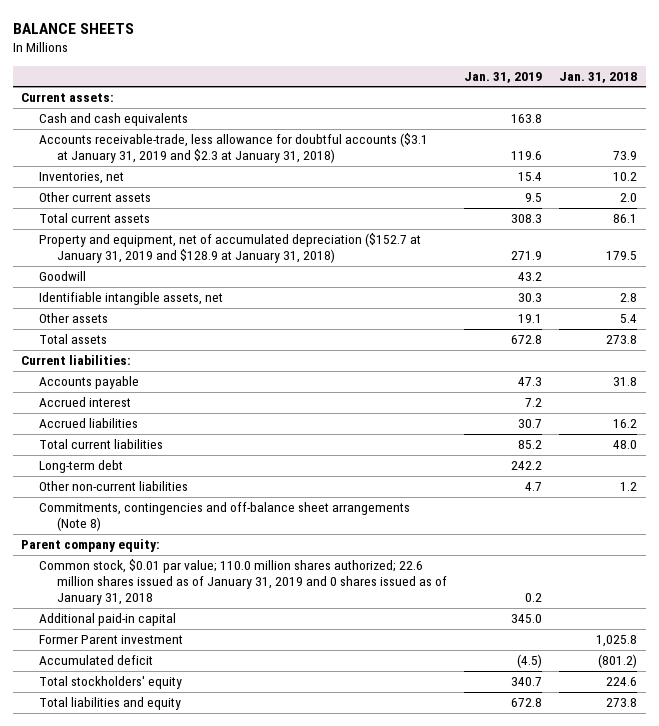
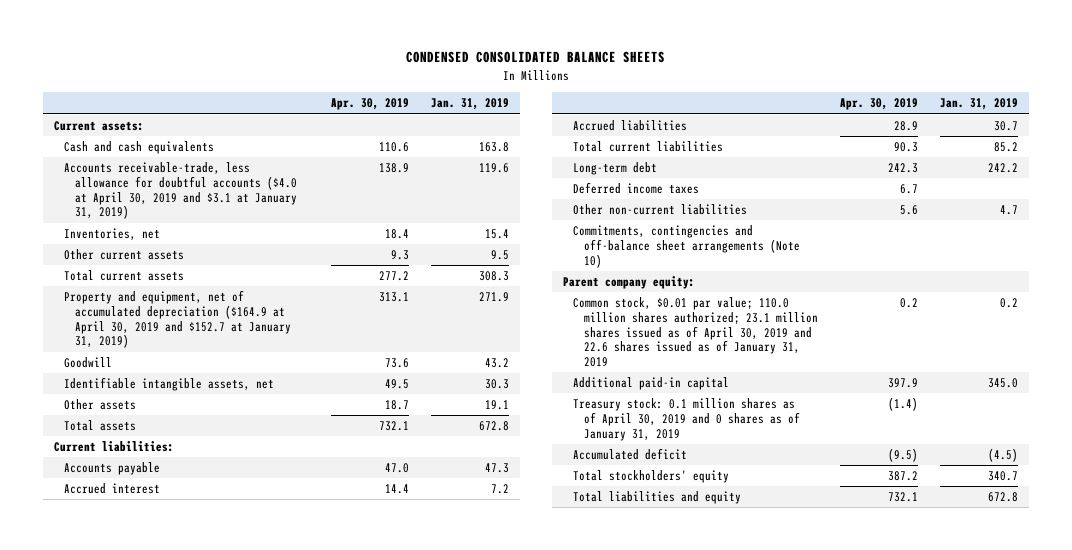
[12,22,134,34] BALANCE SHEETS -> [405,51,665,64] CONDENSED CONSOLIDATED BALANCE SHEETS
[559,71,638,83] Jan. 31, 2018 -> none
none -> [331,98,410,111] Apr. 30, 2019
[39,133,429,164] Accounts receivable-trade, less allowance for doubtful accounts ($3.1 at January 31, 2019 and $2.3 at January 31, 2018) -> [64,162,298,220] Accounts receivable-trade, less allowance for doubtful accounts ($4.0 at April 30, 2019 and $3.1 at January 31, 2019)
[39,233,422,264] Property and equipment, net of accumulated depreciation ($152.7 at January 31, 2019 and $128.9 at January 31, 2018) -> [64,290,292,349] Property and equipment, net of accumulated depreciation ($164.9 at April 30, 2019 and $152.7 at January 31, 2019)
none -> [573,182,700,195] Deferred income taxes
[39,502,411,532] Commitments, contingencies and off-balance sheet arrangements (Note 8) -> [573,225,801,268] Commitments, contingencies and off-balance sheet arrangements (Note 10)
[39,559,447,606] Common stock, $0.01 par value; 110.0 million shares authorized; 22.6 million shares issued as of January 31, 2019 and 0 shares issued as of January 31, 2018 -> [573,297,819,368] Common stock, $0.01 par value; 110.0 million shares authorized; 23.1 million shares issued as of April 30, 2019 and 22.6 shares issued as of January 31, 2019
[39,635,184,645] Former Parent investment -> none
none -> [573,398,801,441] Treasury stock: 0.1 million shares as of April 30, 2019 and 0 shares as of January 31, 2019

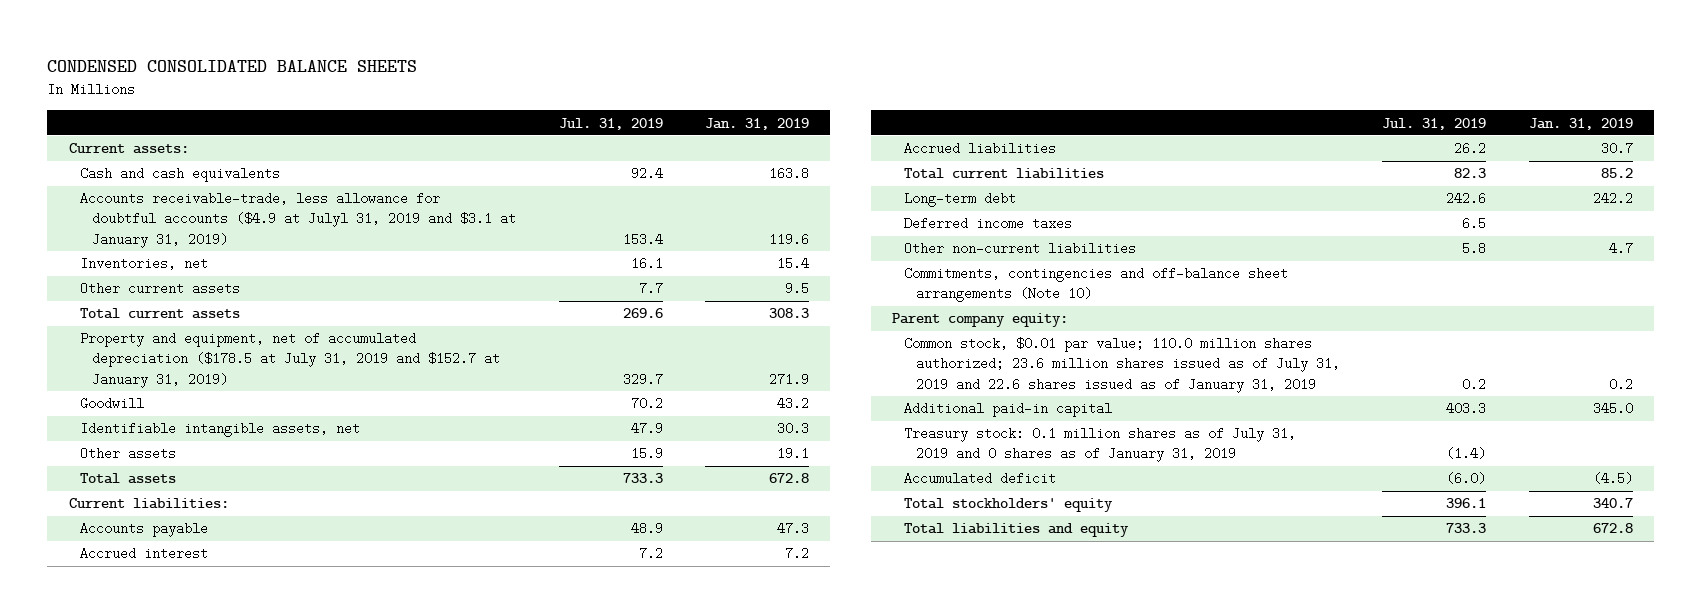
[331,98,410,111] Apr. 30, 2019 -> none
none -> [558,117,663,130] Jul. 31, 2019
[64,162,298,220] Accounts receivable-trade, less allowance for doubtful accounts ($4.0 at April 30, 2019 and $3.1 at January 31, 2019) -> [80,192,516,248] Accounts receivable-trade, less allowance for doubtful accounts ($4.9 at Julyl 31, 2019 and $3.1 at January 31, 2019)
[64,290,292,349] Property and equipment, net of accumulated depreciation ($164.9 at April 30, 2019 and $152.7 at January 31, 2019) -> [80,332,500,388] Property and equipment, net of accumulated depreciation ($178.5 at July 31, 2019 and $152.7 at January 31, 2019)
[573,297,819,368] Common stock, $0.01 par value; 110.0 million shares authorized; 23.1 million shares issued as of April 30, 2019 and 22.6 shares issued as of January 31, 2019 -> [903,337,1340,393] Common stock, $0.01 par value; 110.0 million shares authorized; 23.6 million shares issued as of July 31, 2019 and 22.6 shares issued as of January 31, 2019
[573,398,801,441] Treasury stock: 0.1 million shares as of April 30, 2019 and 0 shares as of January 31, 2019 -> [903,427,1296,463] Treasury stock: 0.1 million shares as of July 31, 2019 and 0 shares as of January 31, 2019

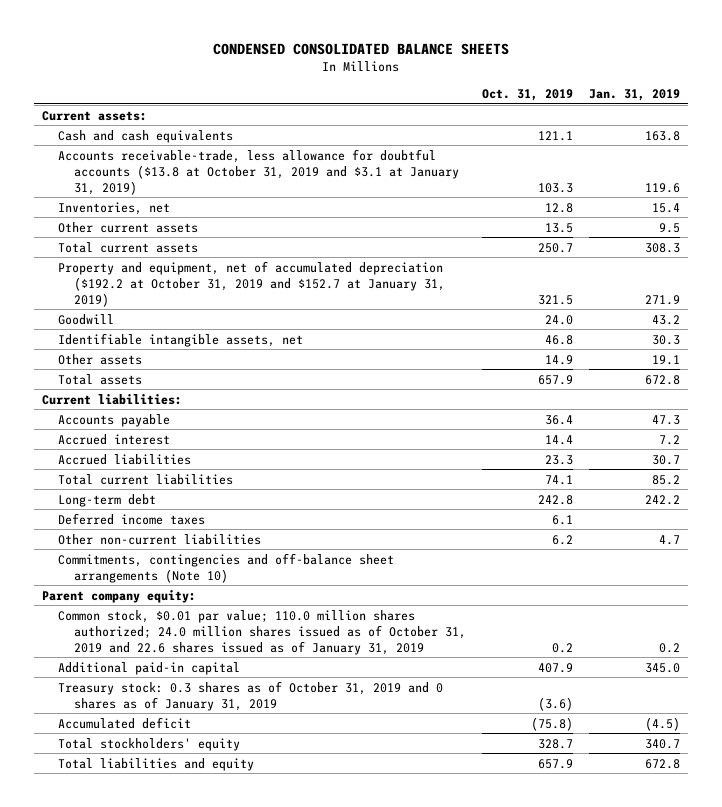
[558,117,663,130] Jul. 31, 2019 -> none
none -> [482,89,574,102] Oct. 31, 2019
[80,192,516,248] Accounts receivable-trade, less allowance for doubtful accounts ($4.9 at Julyl 31, 2019 and $3.1 at January 31, 2019) -> [58,148,460,195] Accounts receivable-trade, less allowance for doubtful accounts ($13.8 at October 31, 2019 and $3.1 at January 31, 2019)
[80,332,500,388] Property and equipment, net of accumulated depreciation ($178.5 at July 31, 2019 and $152.7 at January 31, 2019) -> [58,260,446,307] Property and equipment, net of accumulated depreciation ($192.2 at October 31, 2019 and $152.7 at January 31, 2019)
[903,337,1340,393] Common stock, $0.01 par value; 110.0 million shares authorized; 23.6 million shares issued as of July 31, 2019 and 22.6 shares issued as of January 31, 2019 -> [58,609,467,655] Common stock, $0.01 par value; 110.0 million shares authorized; 24.0 million shares issued as of October 31, 2019 and 22.6 shares issued as of January 31, 2019
[903,427,1296,463] Treasury stock: 0.1 million shares as of July 31, 2019 and 0 shares as of January 31, 2019 -> [58,680,444,711] Treasury stock: 0.3 shares as of October 31, 2019 and 0 shares as of January 31, 2019

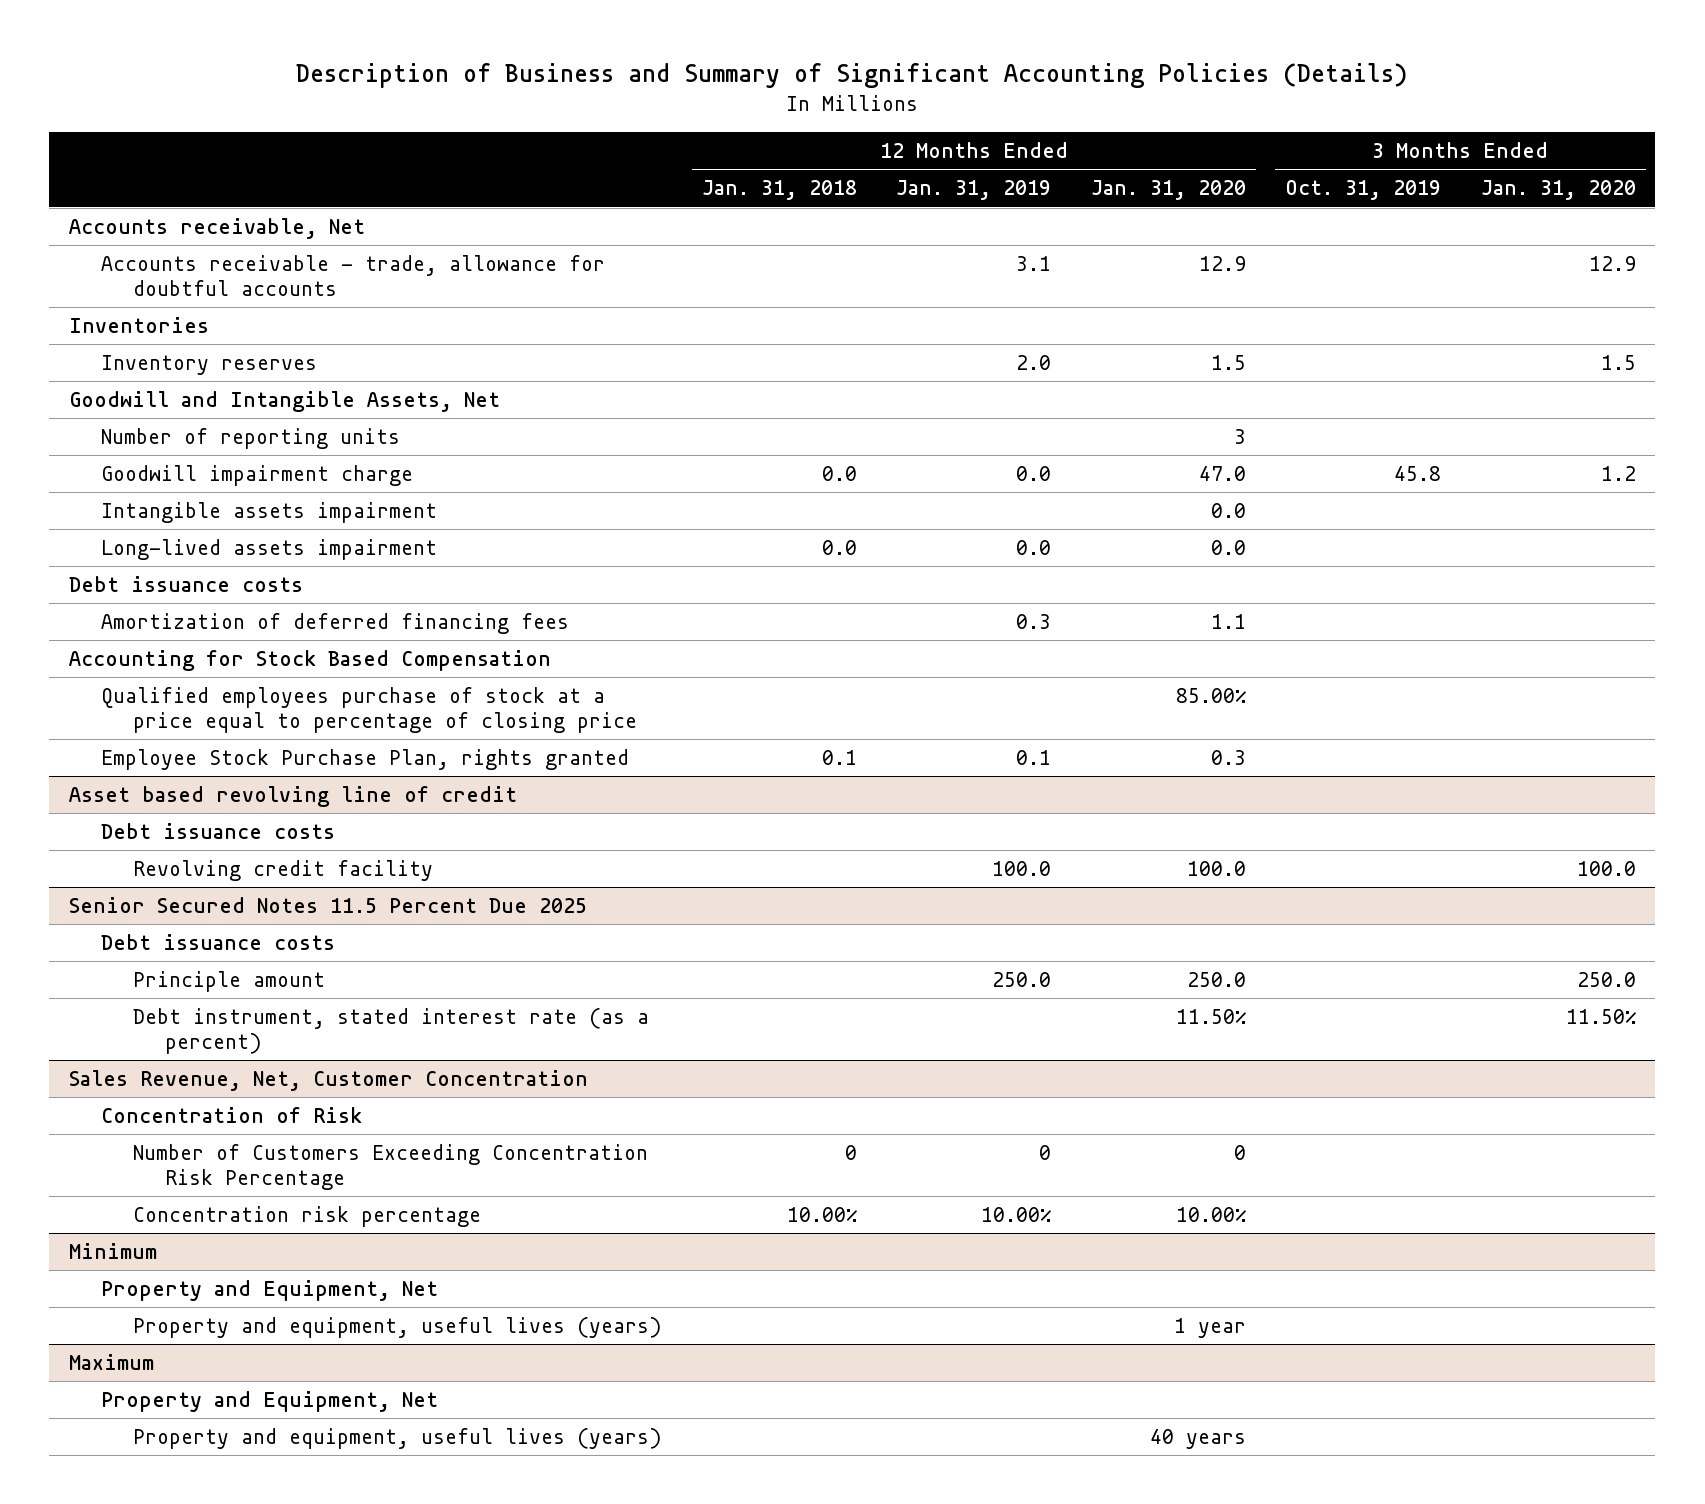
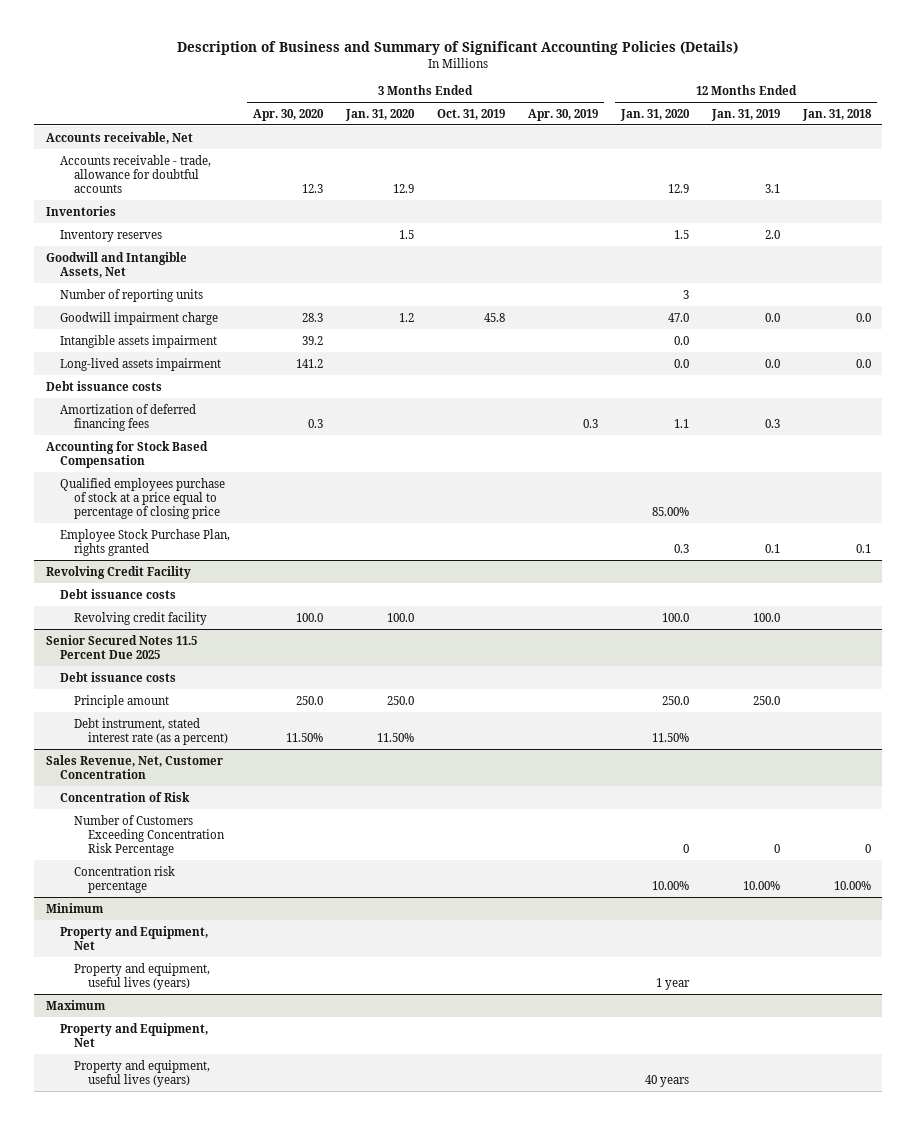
none -> [252,108,324,121] Apr. 30, 2020
none -> [527,108,598,121] Apr. 30, 2019
[69,786,518,808] Asset based revolving line of credit -> [45,565,191,579] Revolving Credit Facility

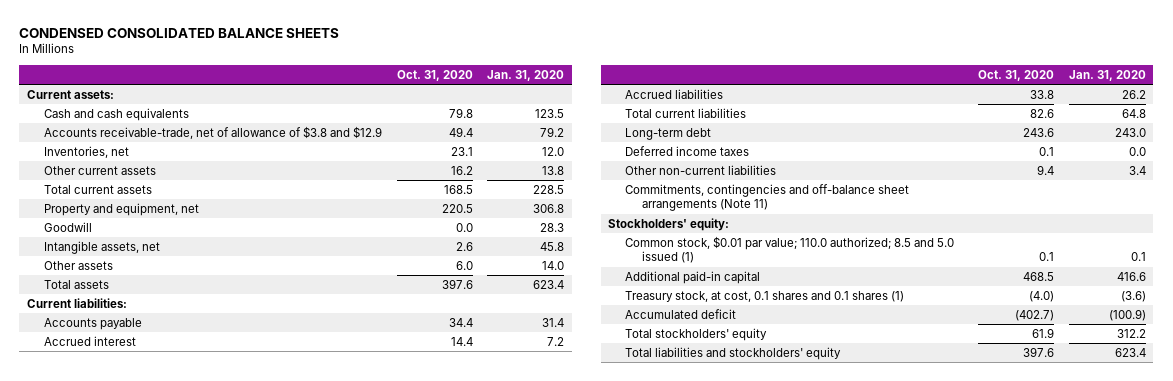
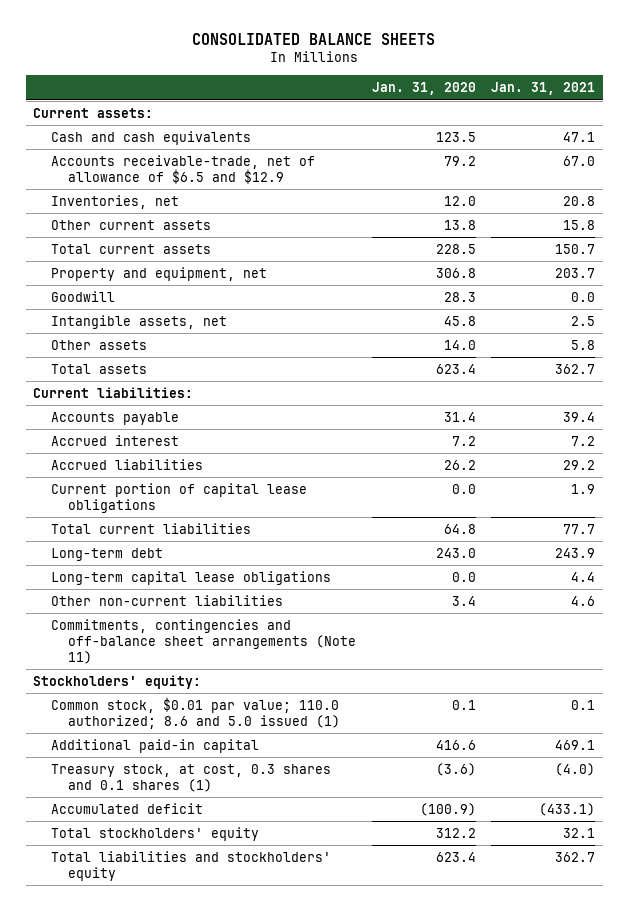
[19,27,340,38] CONDENSED CONSOLIDATED BALANCE SHEETS -> [192,33,436,46] CONSOLIDATED BALANCE SHEETS
[396,70,473,82] Oct. 31, 2020 -> none
none -> [491,82,596,96] Jan. 31, 2021
[43,125,382,139] Accounts receivable-trade, net of allowance of $3.8 and $12.9 -> [50,154,315,184] Accounts receivable-trade, net of allowance of $6.5 and $12.9
none -> [50,482,307,513] Current portion of capital lease obligations
[625,145,750,156] Deferred income taxes -> none
none -> [50,570,331,585] Long-term capital lease obligations
[625,235,955,264] Common stock, $0.01 par value; 110.0 authorized; 8.5 and 5.0 issued (1) -> [50,696,341,729] Common stock, $0.01 par value; 110.0 authorized; 8.6 and 5.0 issued (1)
[625,290,905,302] Treasury stock, at cost, 0.1 shares and 0.1 shares (1) -> [50,763,331,792] Treasury stock, at cost, 0.3 shares and 0.1 shares (1)

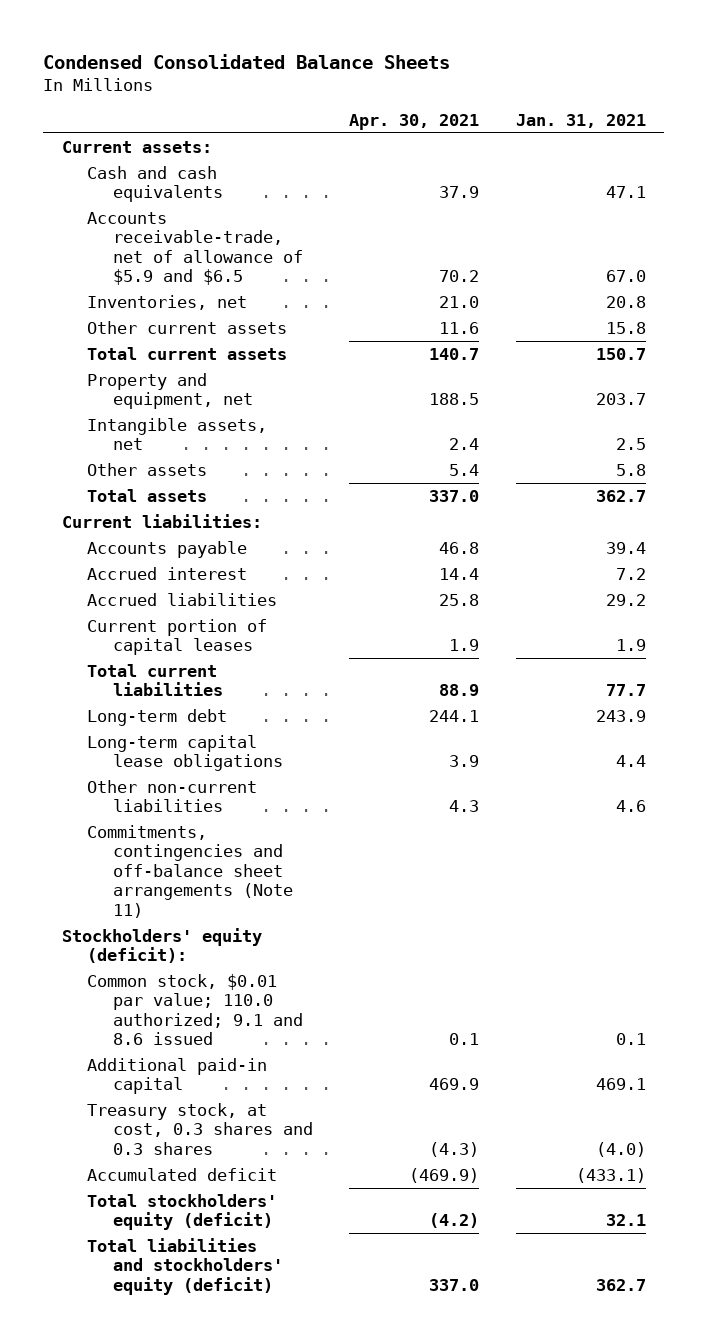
[192,33,436,46] CONSOLIDATED BALANCE SHEETS -> [43,53,451,69] Condensed Consolidated Balance Sheets
[371,82,476,96] Jan. 31, 2020 -> none
none -> [349,113,480,130] Apr. 30, 2021
[50,154,315,184] Accounts receivable-trade, net of allowance of $6.5 and $12.9 -> [87,211,303,286] Accounts receivable-trade, net of allowance of $5.9 and $6.5
[50,290,115,302] Goodwill -> none
[50,482,307,513] Current portion of capital lease obligations -> [87,618,268,656] Current portion of capital leases
[33,674,202,689] Stockholders' equity: -> [61,927,262,964] Stockholders' equity (deficit):
[50,696,341,729] Common stock, $0.01 par value; 110.0 authorized; 8.6 and 5.0 issued (1) -> [87,973,303,1046] Common stock, $0.01 par value; 110.0 authorized; 9.1 and 8.6 issued
[50,763,331,792] Treasury stock, at cost, 0.3 shares and 0.1 shares (1) -> [87,1102,313,1155] Treasury stock, at cost, 0.3 shares and 0.3 shares
[50,826,259,841] Total stockholders' equity -> [87,1193,278,1231] Total stockholders' equity (deficit)
[50,850,331,881] Total liabilities and stockholders' equity -> [87,1237,283,1295] Total liabilities and stockholders' equity (deficit)

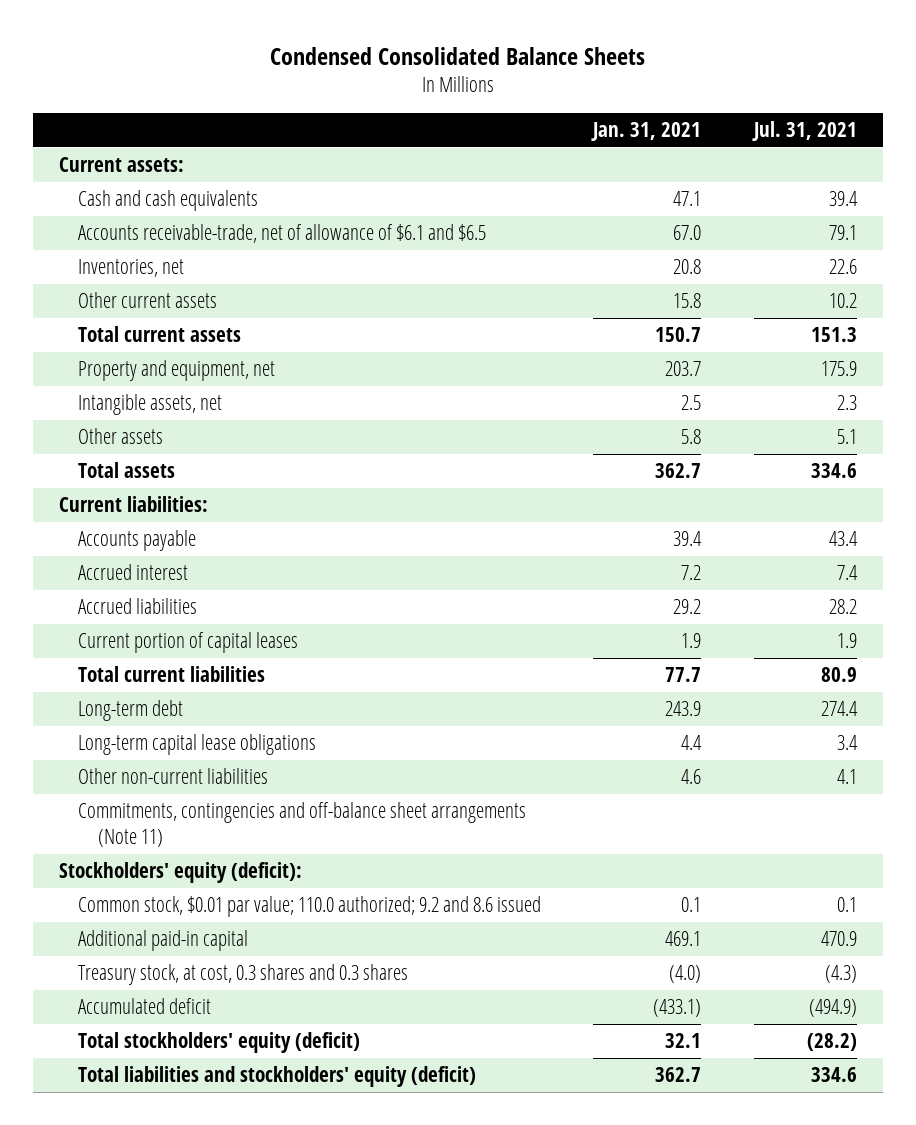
[349,113,480,130] Apr. 30, 2021 -> none
none -> [751,120,857,141] Jul. 31, 2021
[87,211,303,286] Accounts receivable-trade, net of allowance of $5.9 and $6.5 -> [78,224,487,244] Accounts receivable-trade, net of allowance of $6.1 and $6.5
[87,973,303,1046] Common stock, $0.01 par value; 110.0 authorized; 9.1 and 8.6 issued -> [78,896,542,918] Common stock, $0.01 par value; 110.0 authorized; 9.2 and 8.6 issued

